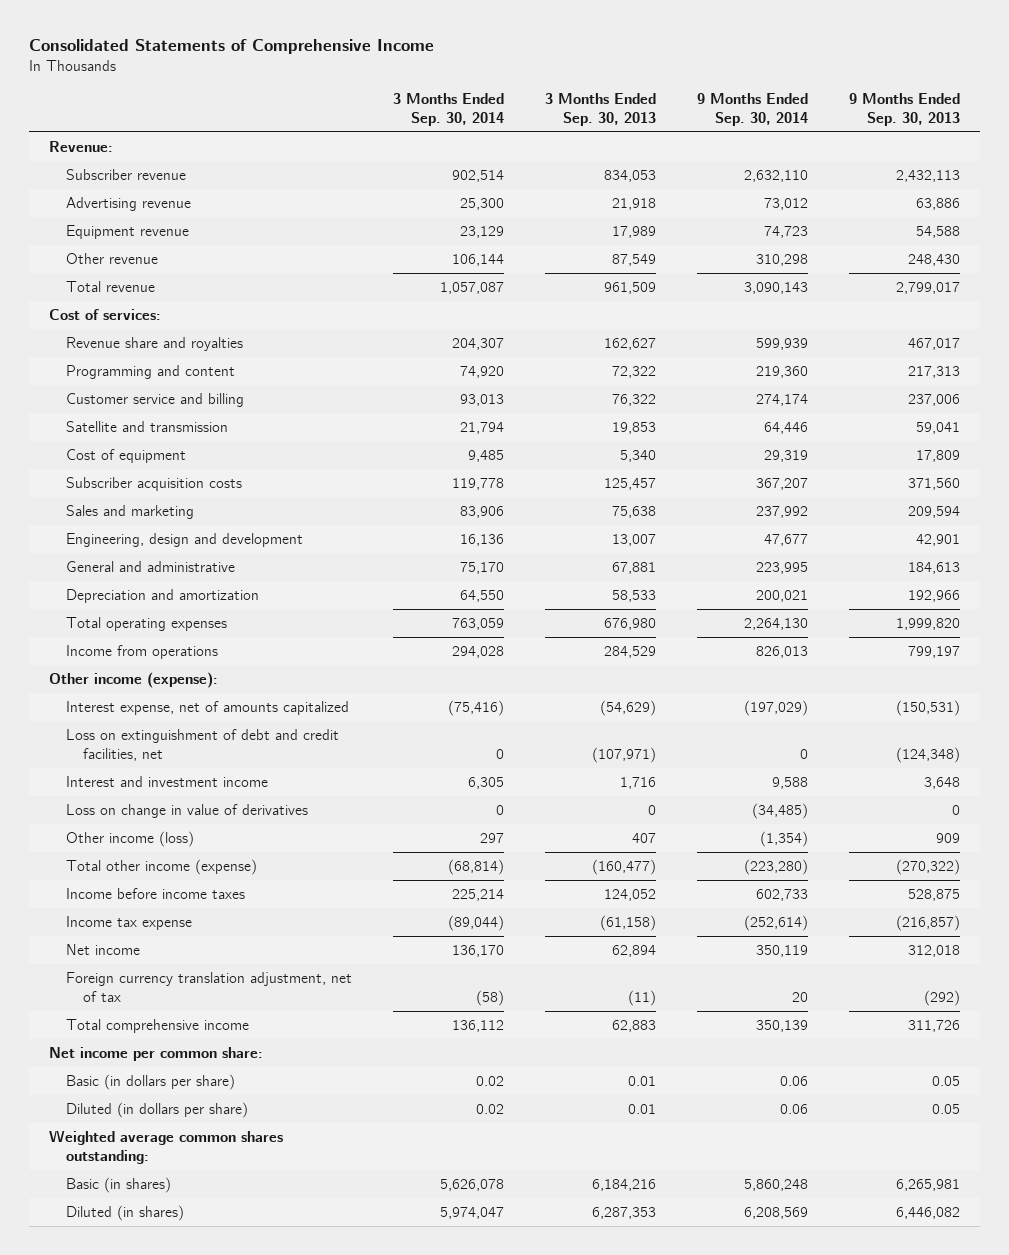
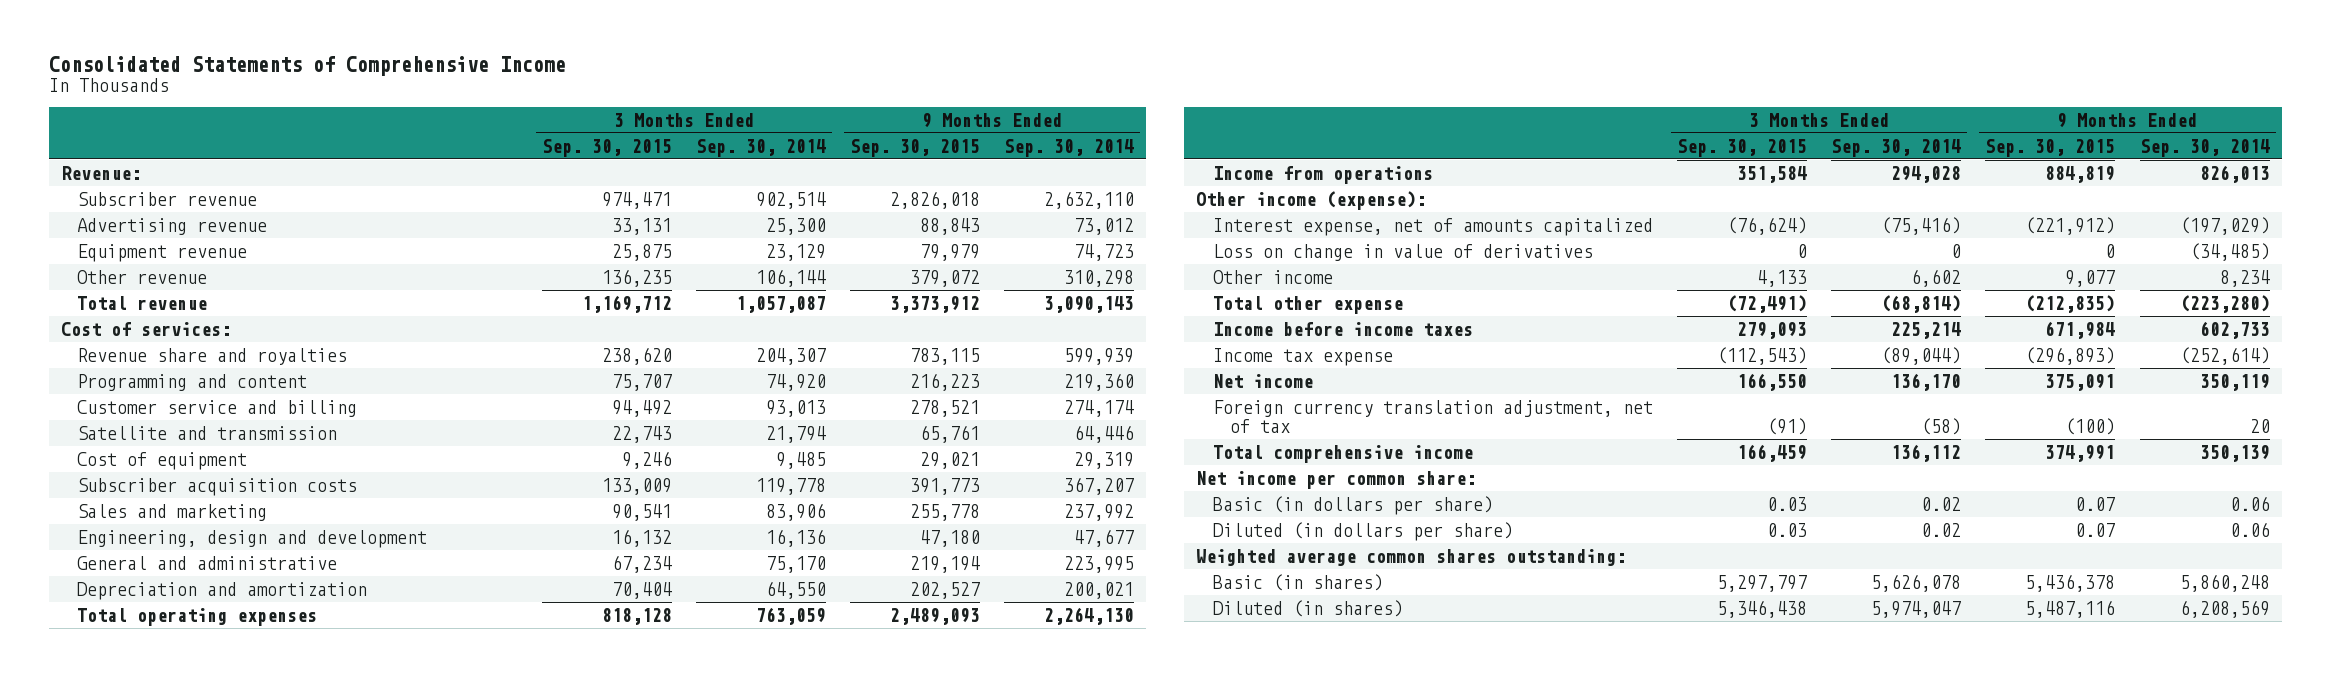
[544,93,656,126] 3 Months Ended Sep. 30, 2013 -> none
[848,93,960,126] 9 Months Ended Sep. 30, 2013 -> none
none -> [541,138,672,157] Sep. 30, 2015
none -> [850,138,981,157] Sep. 30, 2015
[66,729,340,761] Loss on extinguishment of debt and credit facilities, net -> none
[66,776,269,788] Interest and investment income -> none
[66,831,195,848] Other income (loss) -> [1212,269,1333,284] Other income
[480,833,505,844] 297 -> [1911,268,1962,287] 6,602
[759,831,808,848] (1,354) -> [2219,269,2270,287] 8,234
[66,859,258,876] Total other income (expense) -> [1212,295,1403,314] Total other expense

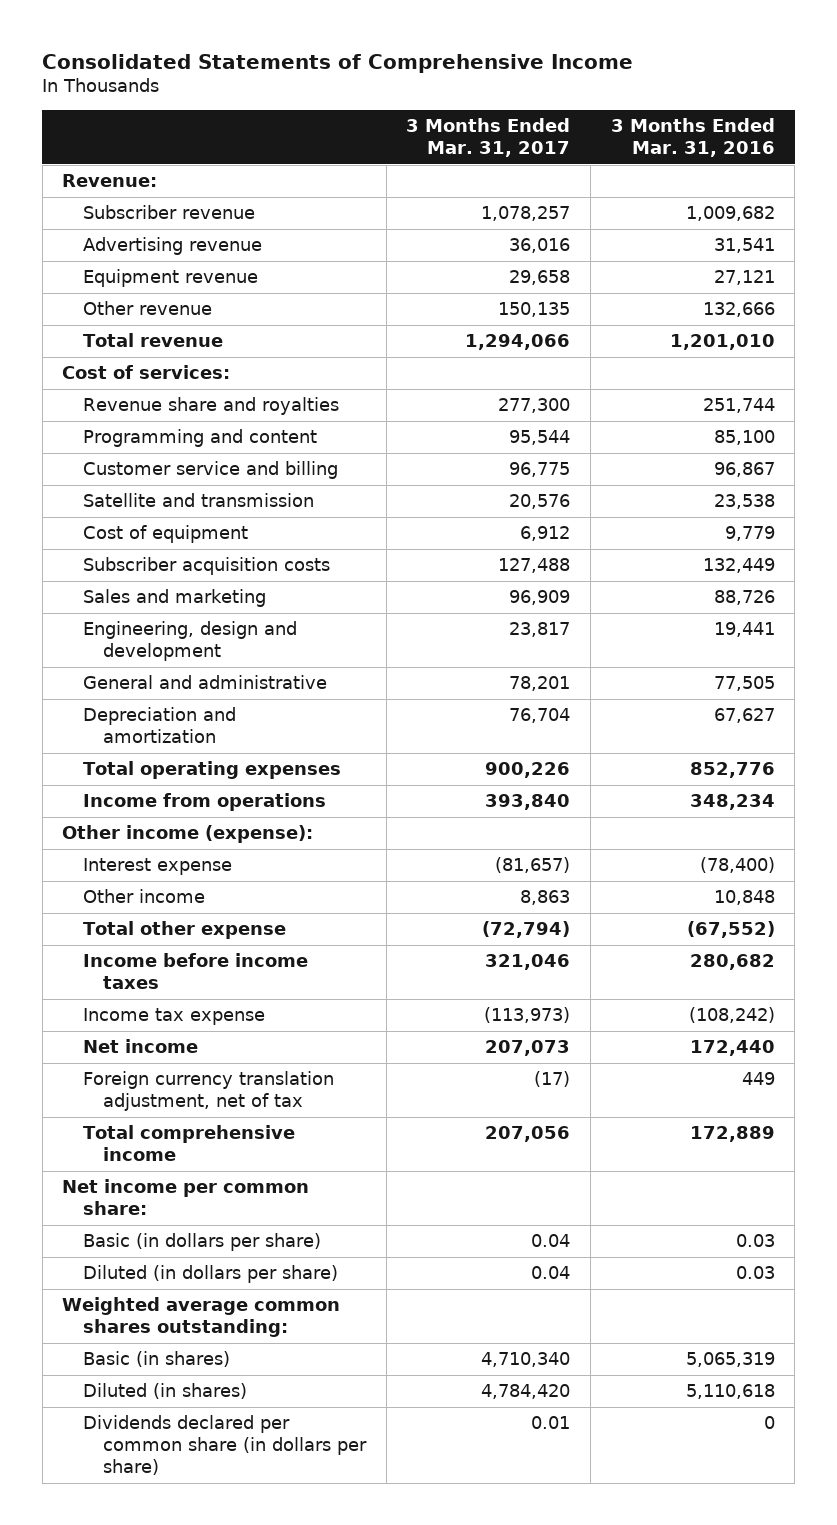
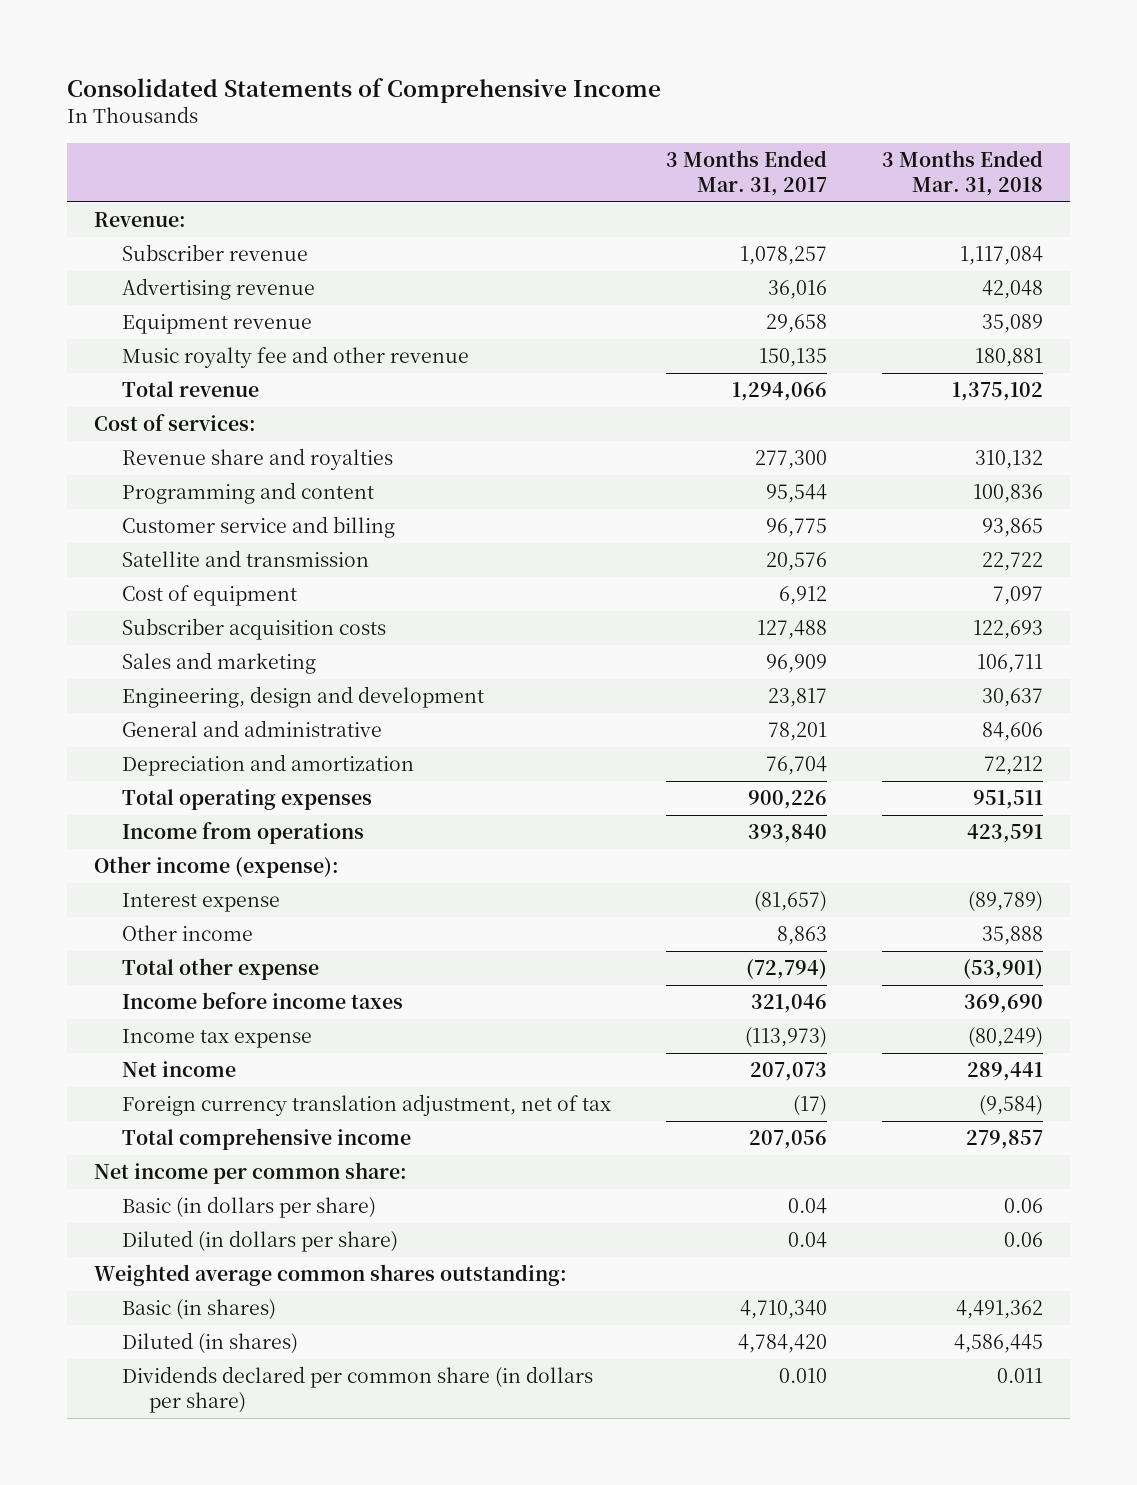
[610,118,775,157] 3 Months Ended Mar. 31, 2016 -> none
none -> [881,150,1043,196] 3 Months Ended Mar. 31, 2018
[82,301,212,316] Other revenue -> [121,346,469,369] Music royalty fee and other revenue
[531,1416,571,1430] 0.01 -> [778,1368,827,1384] 0.010

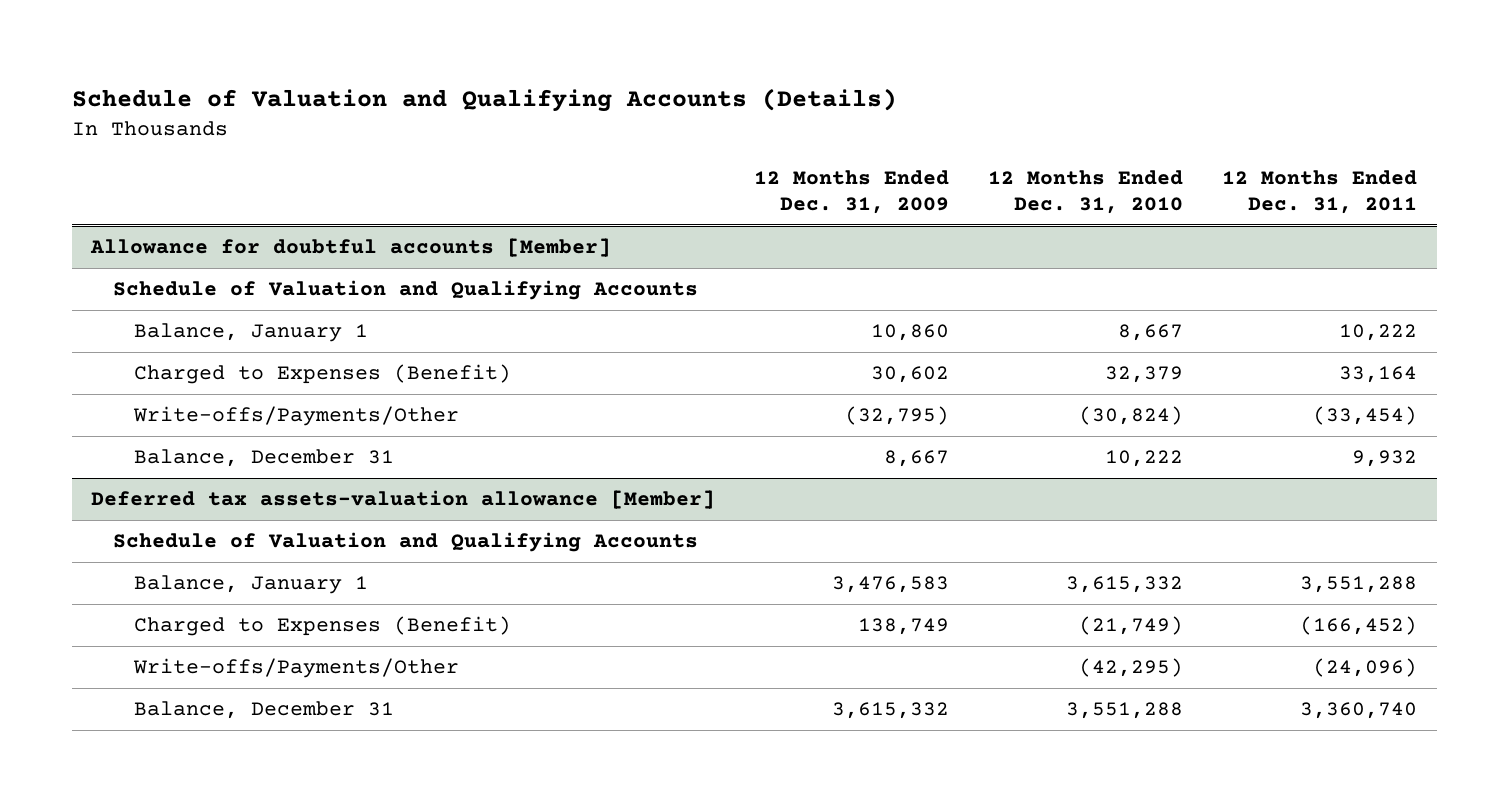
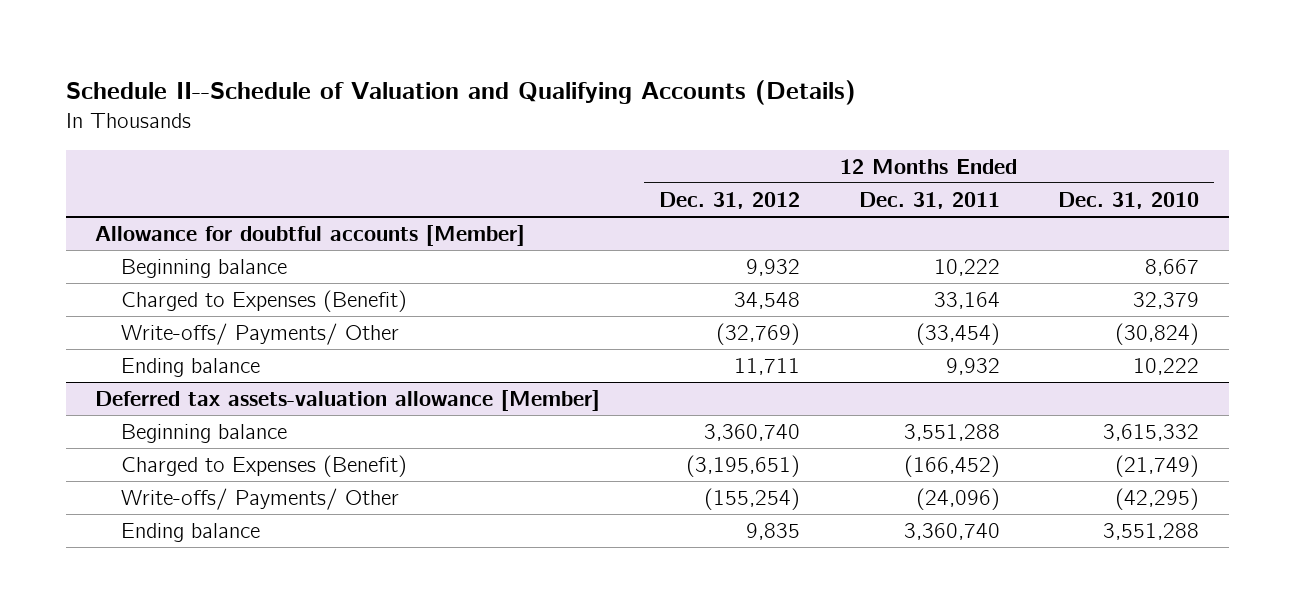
[71,87,897,112] Schedule of Valuation and Qualifying Accounts (Details) -> [65,80,856,106] Schedule II--Schedule of Valuation and Qualifying Accounts (Details)
[754,169,950,215] 12 Months Ended Dec. 31, 2009 -> none
none -> [658,192,800,210] Dec. 31, 2012
[112,280,698,301] Schedule of Valuation and Qualifying Accounts -> none
[133,323,368,343] Balance, January 1 -> [121,259,288,279] Beginning balance
[132,406,459,427] Write-offs/Payments/Other -> [121,323,400,346] Write-offs/ Payments/ Other
[133,449,394,468] Balance, December 31 -> [121,358,261,378] Ending balance
[112,532,698,553] Schedule of Valuation and Qualifying Accounts -> none
[133,575,368,595] Balance, January 1 -> [121,424,288,444] Beginning balance
[132,658,459,679] Write-offs/Payments/Other -> [121,488,400,511] Write-offs/ Payments/ Other
[133,701,394,720] Balance, December 31 -> [121,523,261,543] Ending balance

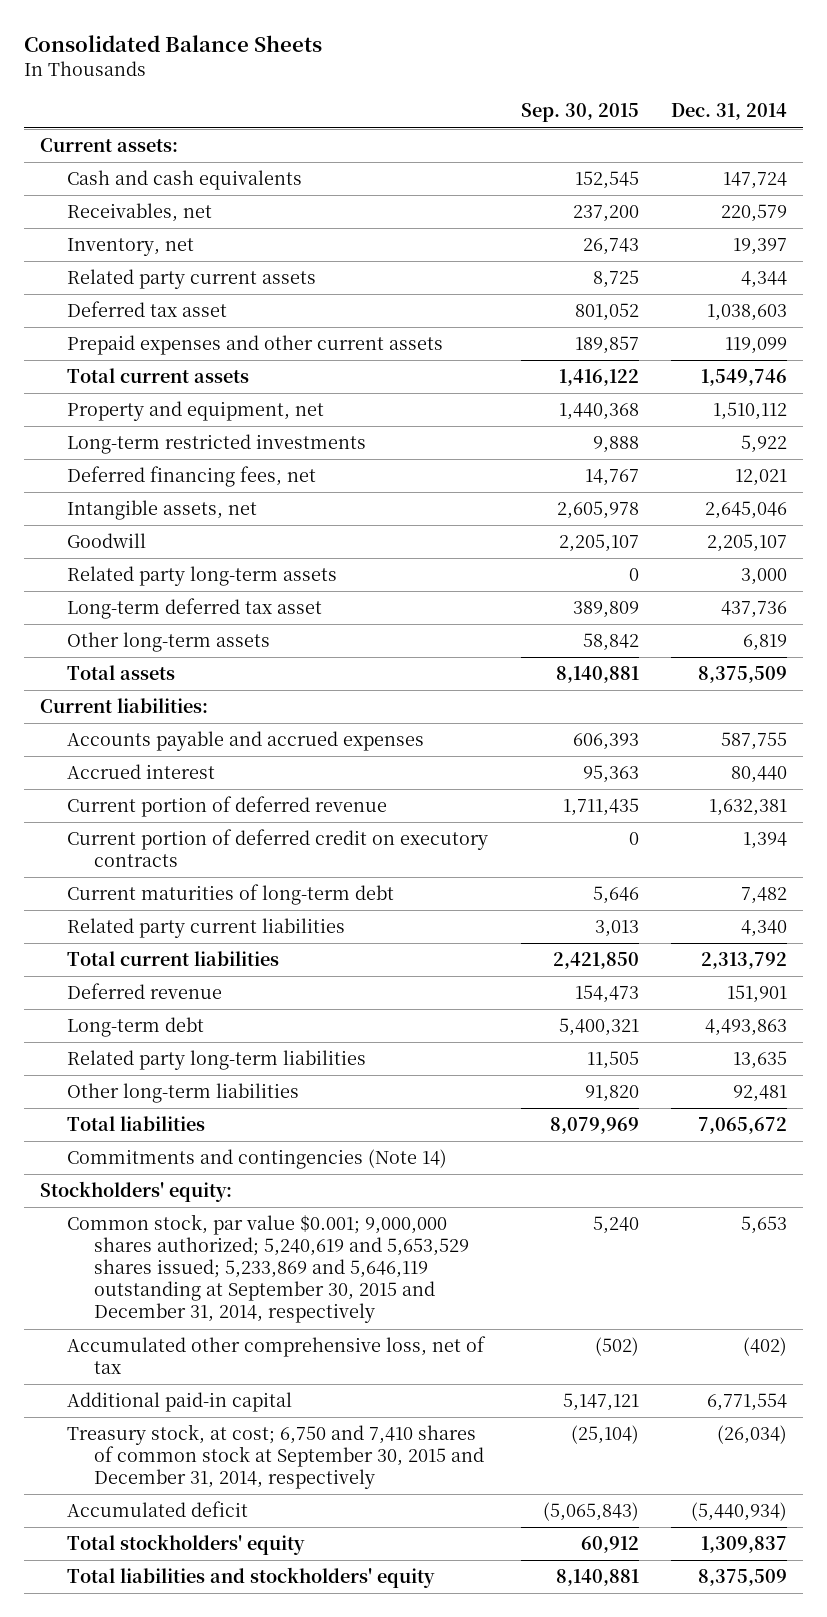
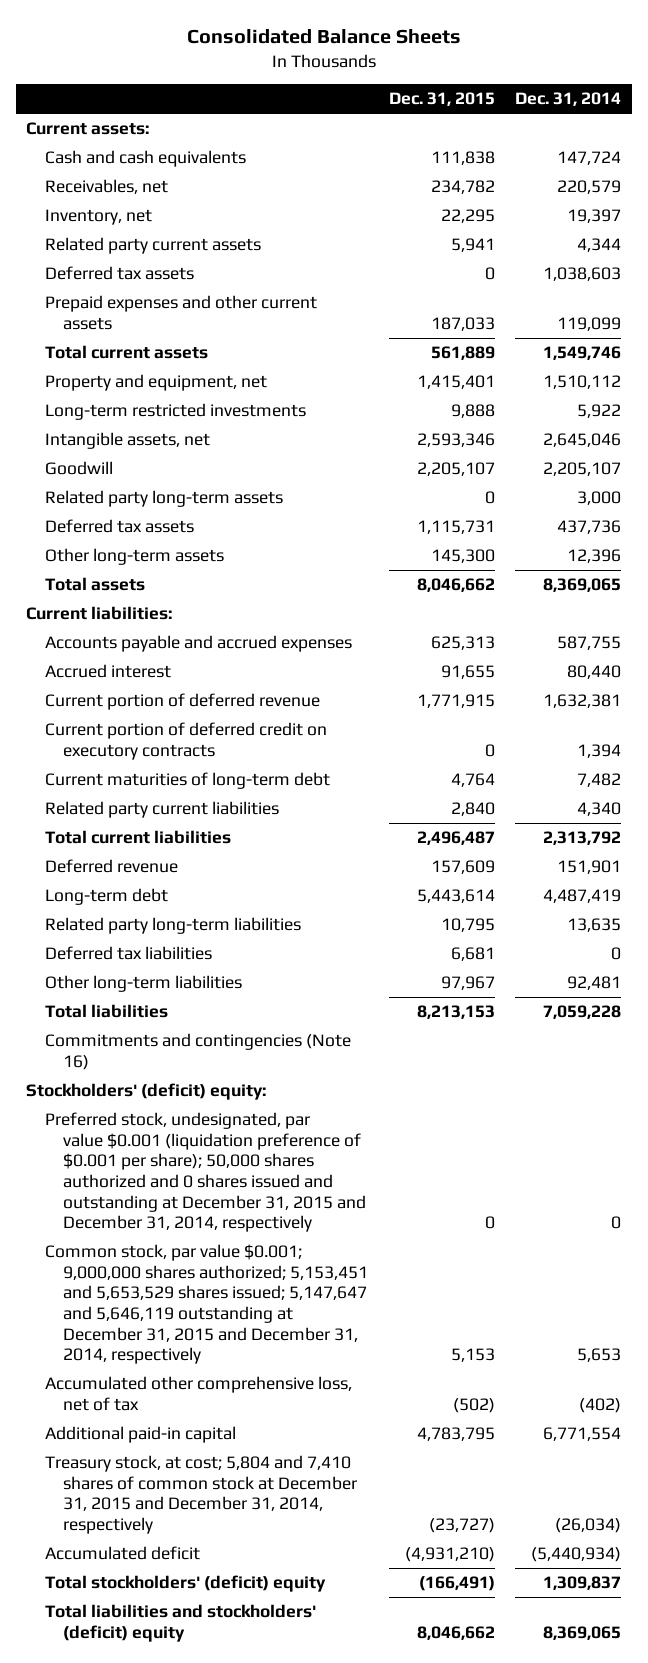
[520,103,639,123] Sep. 30, 2015 -> none
none -> [388,92,495,107] Dec. 31, 2015
[67,301,228,318] Deferred tax asset -> [44,266,194,281] Deferred tax assets
[67,466,317,488] Deferred financing fees, net -> none
[67,598,323,620] Long-term deferred tax asset -> [44,519,194,534] Deferred tax assets
[742,634,787,652] 6,819 -> [567,549,622,564] 12,396
[697,666,787,684] 8,375,509 -> [543,578,622,593] 8,369,065
[704,1019,787,1037] 4,493,863 -> [543,889,622,904] 4,487,419
none -> [44,946,212,961] Deferred tax liabilities
[697,1117,787,1135] 7,065,672 -> [543,1005,622,1020] 7,059,228
[67,1149,448,1170] Commitments and contingencies (Note 14) -> [44,1033,351,1070] Commitments and contingencies (Note 16)
[40,1181,233,1203] Stockholders' equity: -> [26,1083,267,1101] Stockholders' (deficit) equity:
none -> [44,1112,366,1233] Preferred stock, undesignated, par value $0.001 (liquidation preference of $0.001 per share); 50,000 shares authorized and 0 shares issued and outstanding at December 31, 2015 and December 31, 2014, respectively
[67,1214,470,1324] Common stock, par value $0.001; 9,000,000 shares authorized; 5,240,619 and 5,653,529 shares issued; 5,233,869 and 5,646,119 outstanding at September 30, 2015 and December 31, 2014, respectively -> [44,1244,368,1365] Common stock, par value $0.001; 9,000,000 shares authorized; 5,153,451 and 5,653,529 shares issued; 5,147,647 and 5,646,119 outstanding at December 31, 2015 and December 31, 2014, respectively
[67,1424,485,1490] Treasury stock, at cost; 6,750 and 7,410 shares of common stock at September 30, 2015 and December 31, 2014, respectively -> [44,1455,357,1534] Treasury stock, at cost; 5,804 and 7,410 shares of common stock at December 31, 2015 and December 31, 2014, respectively
[67,1534,306,1556] Total stockholders' equity -> [44,1575,326,1593] Total stockholders' (deficit) equity
[67,1567,436,1589] Total liabilities and stockholders' equity -> [44,1604,316,1642] Total liabilities and stockholders' (deficit) equity
[697,1569,787,1587] 8,375,509 -> [543,1625,622,1640] 8,369,065

